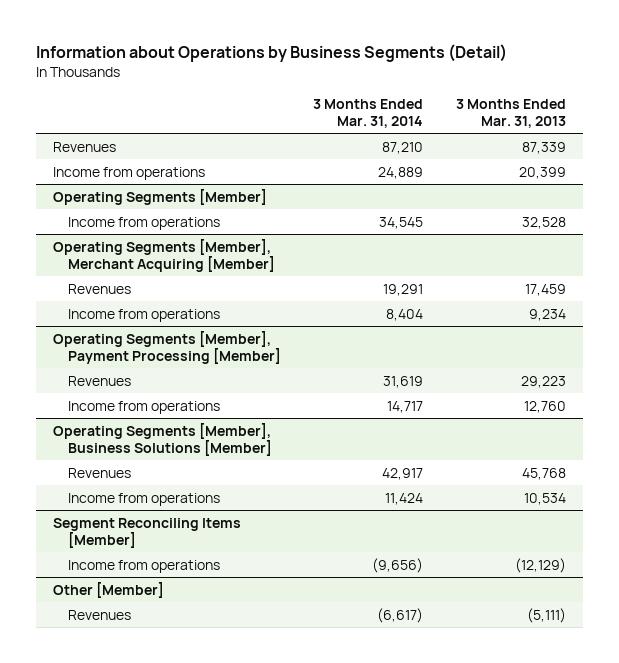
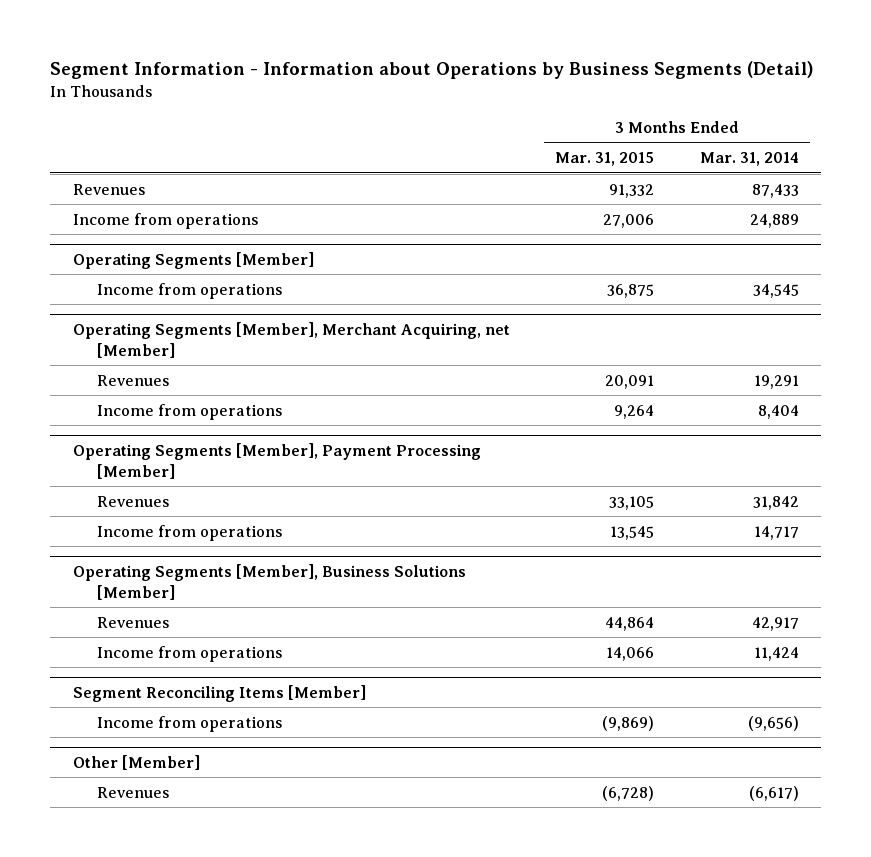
[36,44,508,63] Information about Operations by Business Segments (Detail) -> [49,60,814,79] Segment Information - Information about Operations by Business Segments (Detail)
[456,98,567,128] 3 Months Ended Mar. 31, 2013 -> none
none -> [555,152,655,167] Mar. 31, 2015
[382,141,424,154] 87,210 -> [751,183,799,198] 87,433
[52,238,275,272] Operating Segments [Member], Merchant Acquiring [Member] -> [72,321,510,358] Operating Segments [Member], Merchant Acquiring, net [Member]
[383,375,424,388] 31,619 -> [752,495,799,510] 31,842

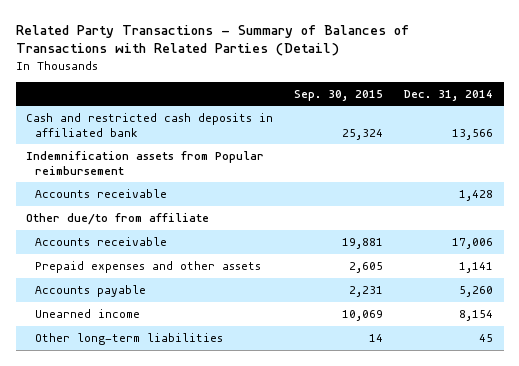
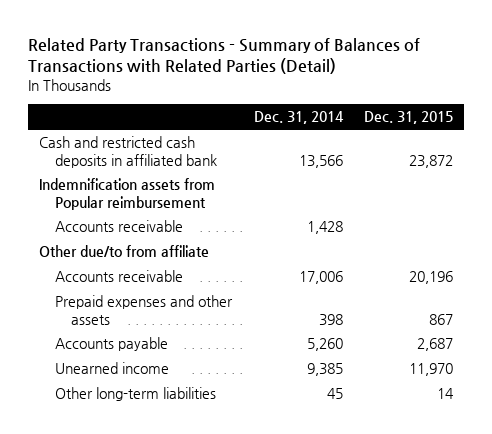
[294,89,384,101] Sep. 30, 2015 -> none
none -> [364,111,454,125] Dec. 31, 2015
[459,261,494,273] 1,141 -> [318,313,343,326] 398
[459,309,494,321] 8,154 -> [306,363,343,377] 9,385

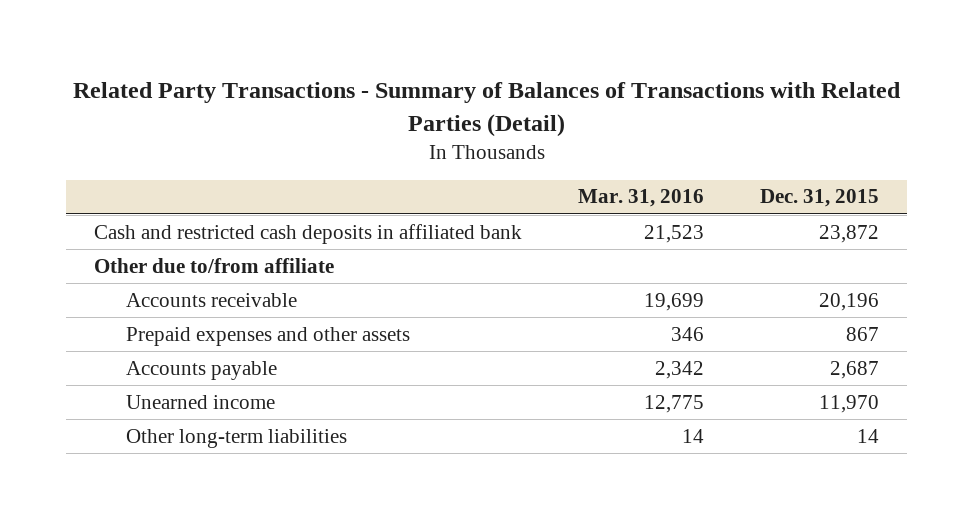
[253,111,344,125] Dec. 31, 2014 -> none
none -> [578,189,705,208] Mar. 31, 2016
[38,178,215,210] Indemnification assets from Popular reimbursement -> none
[54,220,183,233] Accounts receivable -> none
[38,245,209,258] Other due/to from affiliate -> [94,257,335,273] Other due to/from affiliate

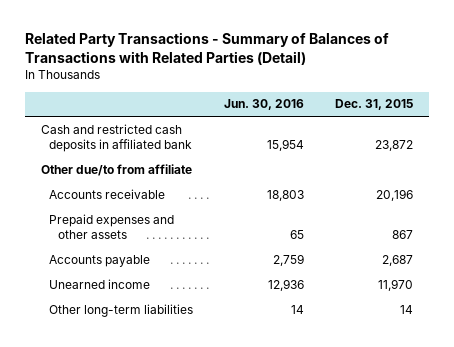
[578,189,705,208] Mar. 31, 2016 -> none
none -> [224,99,305,111] Jun. 30, 2016
[94,257,335,273] Other due to/from affiliate -> [40,163,192,176] Other due/to from affiliate

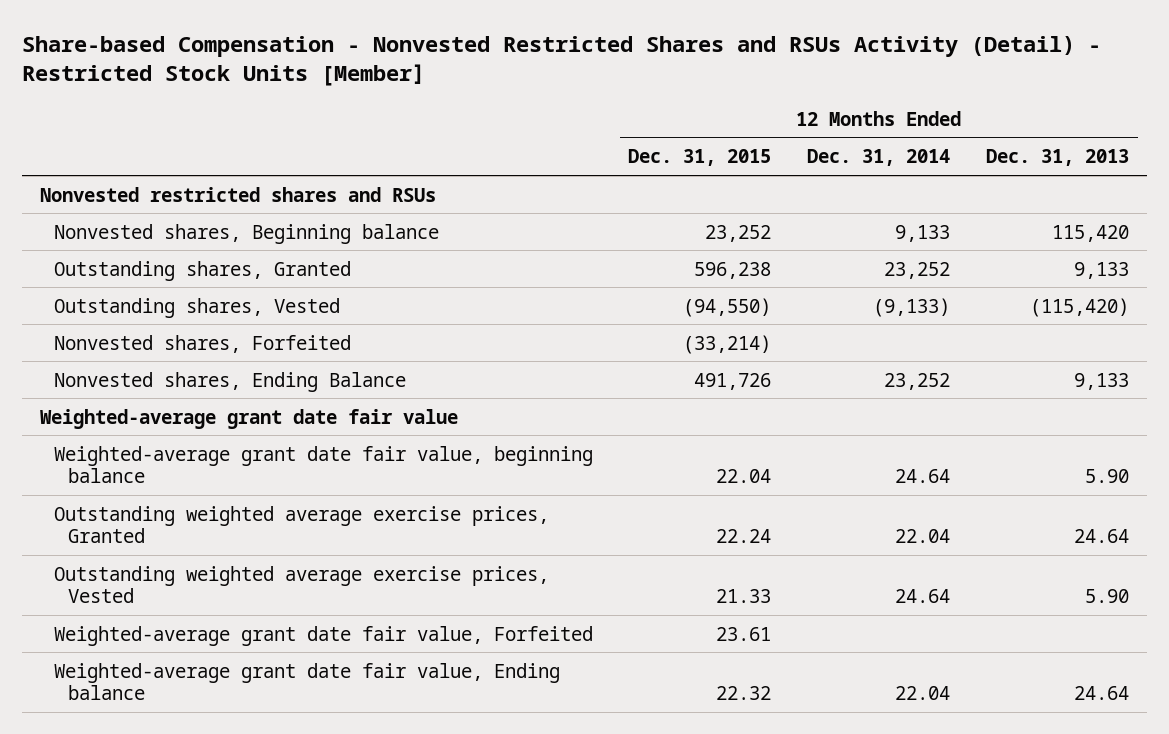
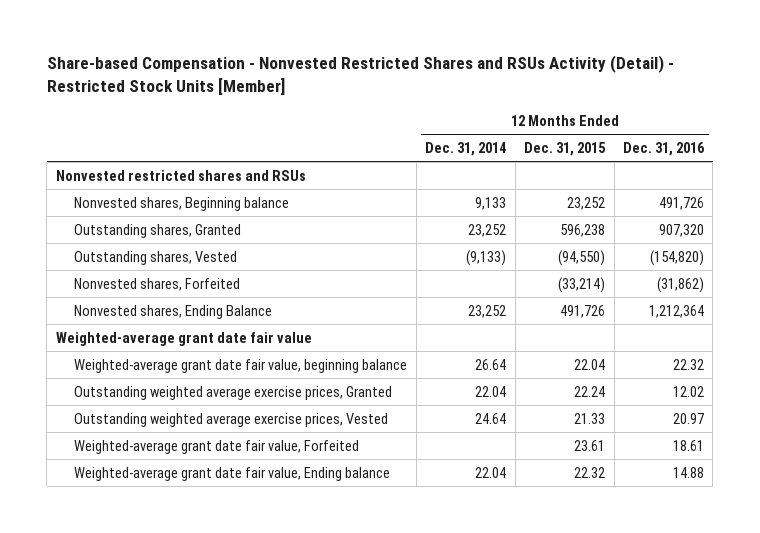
[986,149,1130,167] Dec. 31, 2013 -> none
none -> [623,141,706,156] Dec. 31, 2016
[895,468,951,483] 24.64 -> [475,358,507,370] 26.64

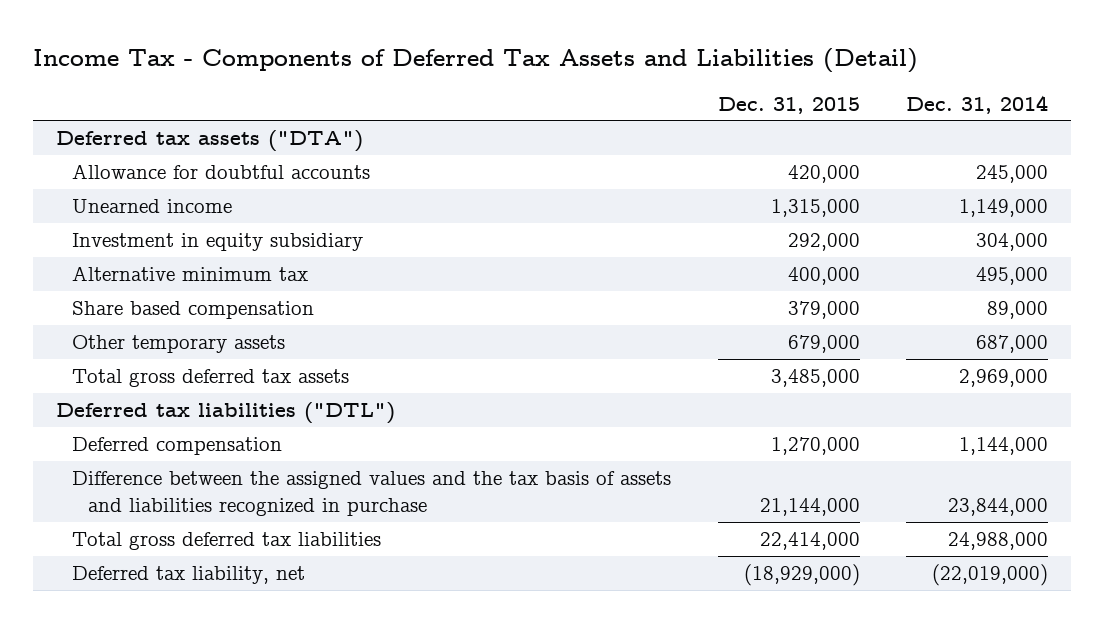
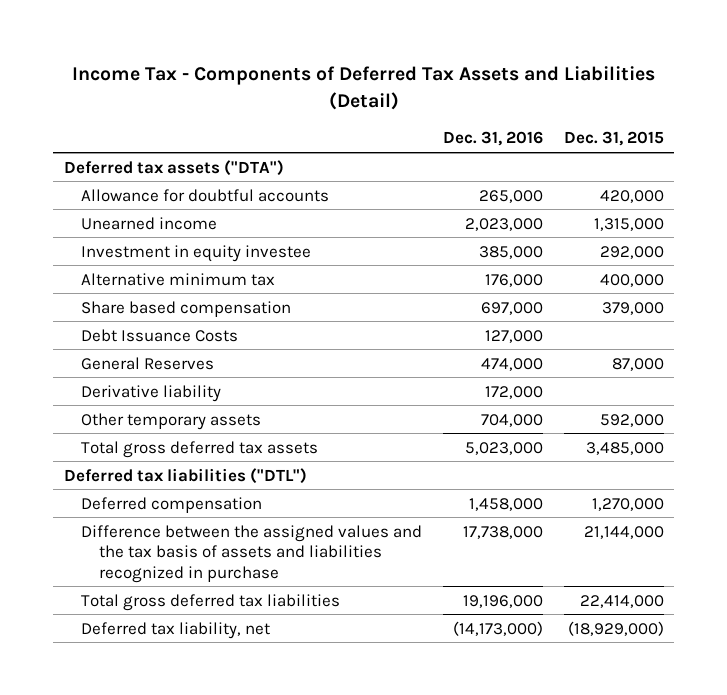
[906,94,1049,114] Dec. 31, 2014 -> none
none -> [443,131,544,147] Dec. 31, 2016
[72,233,364,252] Investment in equity subsidiary -> [81,244,312,262] Investment in equity investee
none -> [81,328,239,342] Debt Issuance Costs
none -> [81,356,215,370] General Reserves
none -> [81,384,222,402] Derivative liability
[787,335,860,354] 679,000 -> [599,413,664,427] 592,000

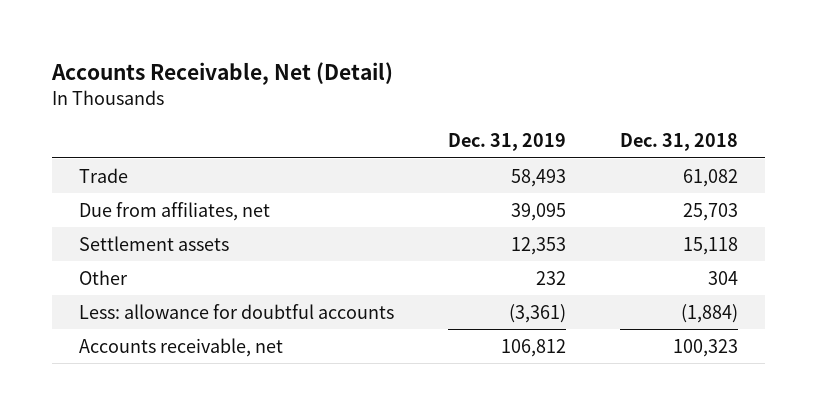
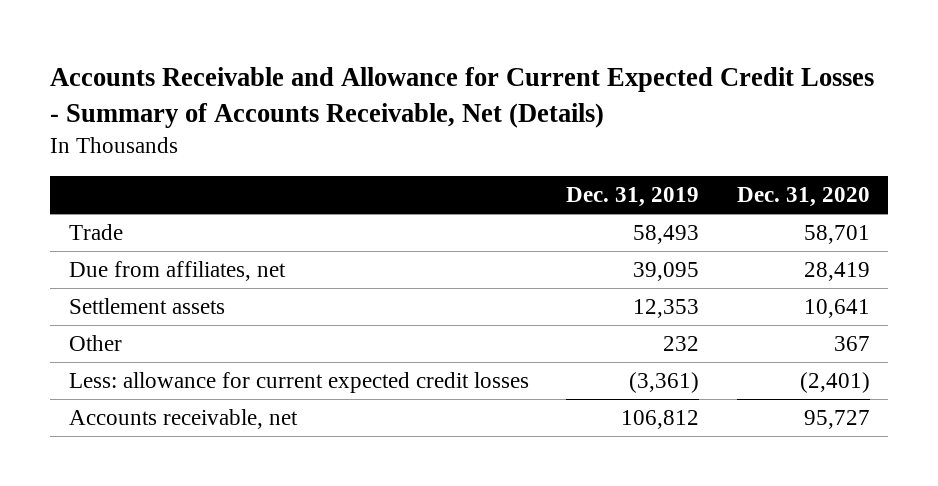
[51,62,394,86] Accounts Receivable, Net (Detail) -> [50,66,875,128] Accounts Receivable and Allowance for Current Expected Credit Losses - Summary of Accounts Receivable, Net (Details)
[619,133,738,152] Dec. 31, 2018 -> none
none -> [736,186,870,207] Dec. 31, 2020
[79,303,395,319] Less: allowance for doubtful accounts -> [68,372,529,394] Less: allowance for current expected credit losses

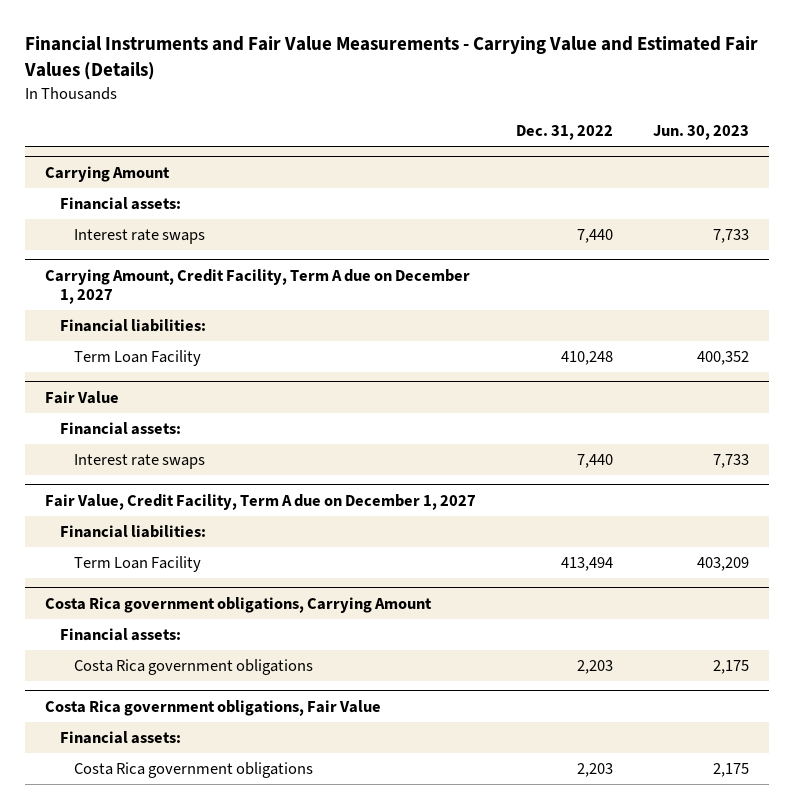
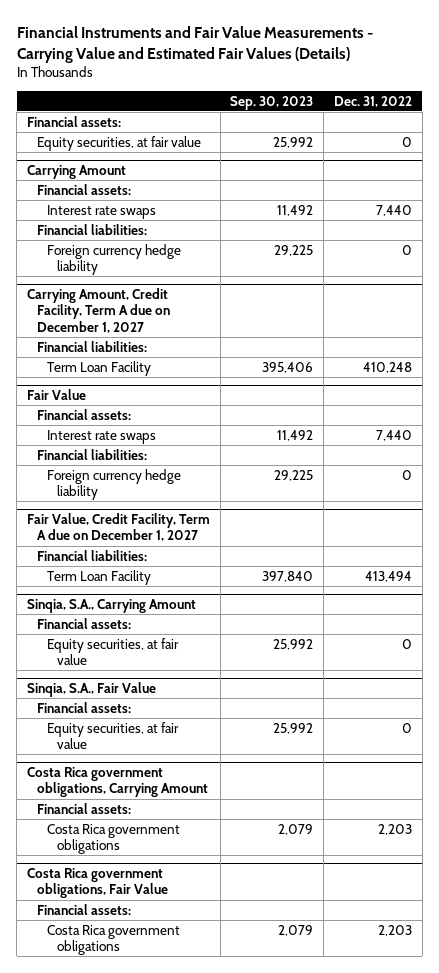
[653,125,750,141] Jun. 30, 2023 -> none
none -> [230,95,314,110] Sep. 30, 2023
none -> [26,115,121,127] Financial assets:
none -> [37,135,202,151] Equity securities, at fair value
none -> [37,223,148,235] Financial liabilities:
none -> [47,243,182,276] Foreign currency hedge liability
none -> [37,448,148,460] Financial liabilities:
none -> [47,468,182,501] Foreign currency hedge liability
none -> [26,599,196,614] Sinqia, S.A., Carrying Amount
none -> [37,617,132,629] Financial assets:
none -> [47,637,180,666] Equity securities, at fair value
none -> [26,682,156,698] Sinqia, S.A., Fair Value
none -> [37,701,132,713] Financial assets:
none -> [47,721,180,750] Equity securities, at fair value

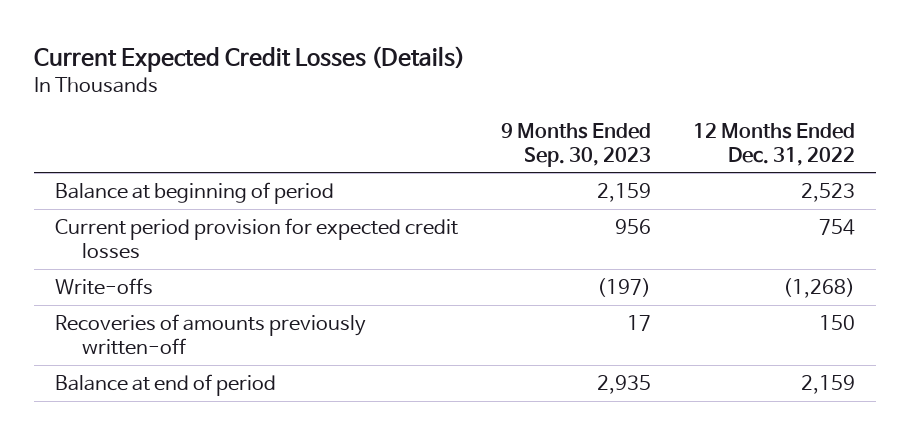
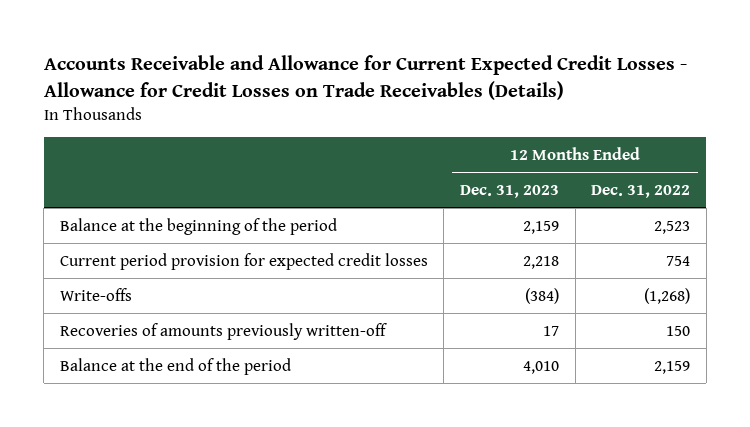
[34,46,466,73] Current Expected Credit Losses (Details) -> [43,55,687,100] Accounts Receivable and Allowance for Current Expected Credit Losses - Allowance for Credit Losses on Trade Receivables (Details)
[500,122,651,167] 9 Months Ended Sep. 30, 2023 -> none
none -> [459,184,559,198] Dec. 31, 2023
[55,181,335,204] Balance at beginning of period -> [59,217,337,235] Balance at the beginning of the period
[55,373,277,396] Balance at end of period -> [59,357,291,375] Balance at the end of the period

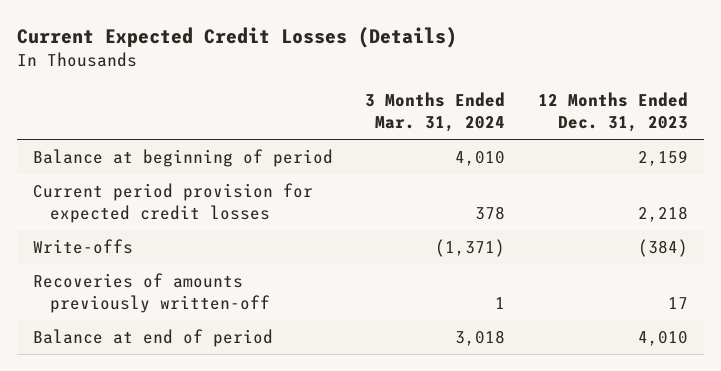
[43,55,687,100] Accounts Receivable and Allowance for Current Expected Credit Losses - Allowance for Credit Losses on Trade Receivables (Details) -> [16,27,457,49] Current Expected Credit Losses (Details)
[591,184,691,198] Dec. 31, 2022 -> none
none -> [365,92,506,132] 3 Months Ended Mar. 31, 2024
[59,217,337,235] Balance at the beginning of the period -> [33,149,334,168] Balance at beginning of period
[59,357,291,375] Balance at the end of the period -> [33,329,274,348] Balance at end of period

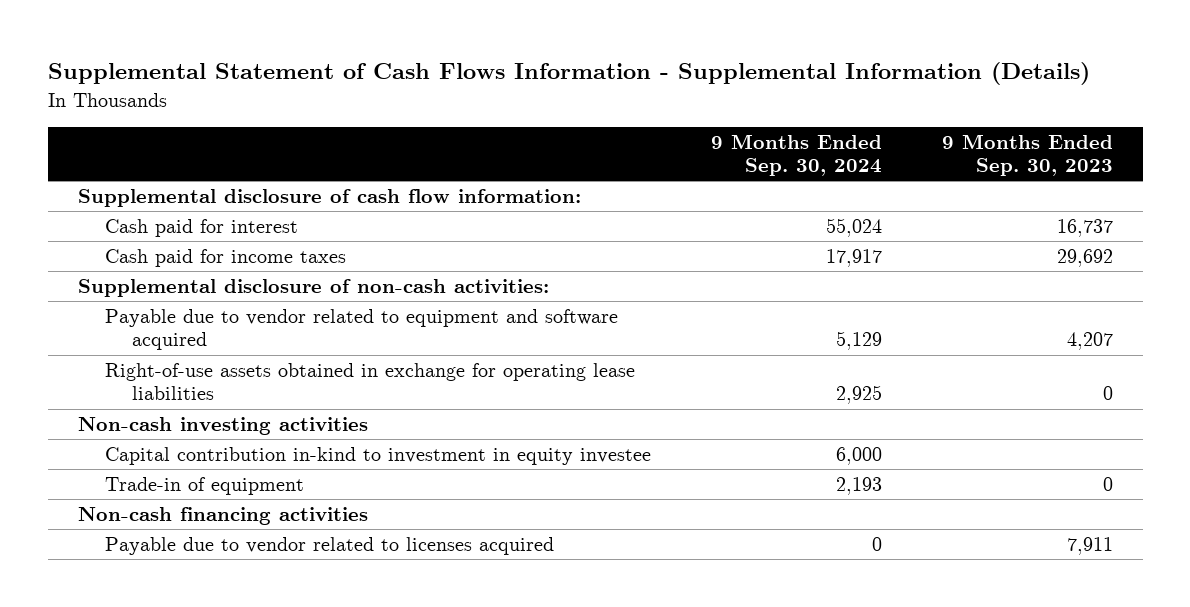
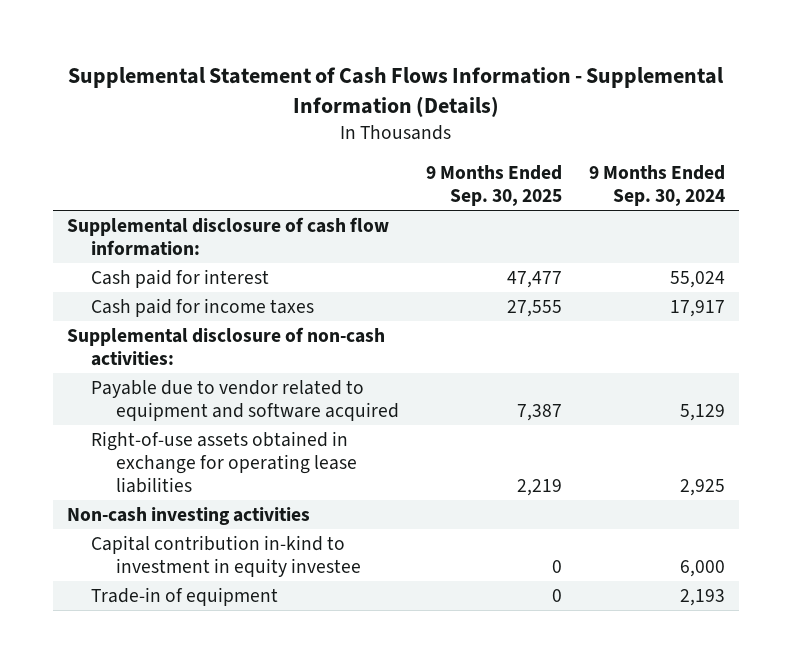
[941,133,1113,177] 9 Months Ended Sep. 30, 2023 -> none
none -> [426,165,563,207] 9 Months Ended Sep. 30, 2025
[77,507,368,526] Non-cash financing activities -> none
[104,537,554,556] Payable due to vendor related to licenses acquired -> none

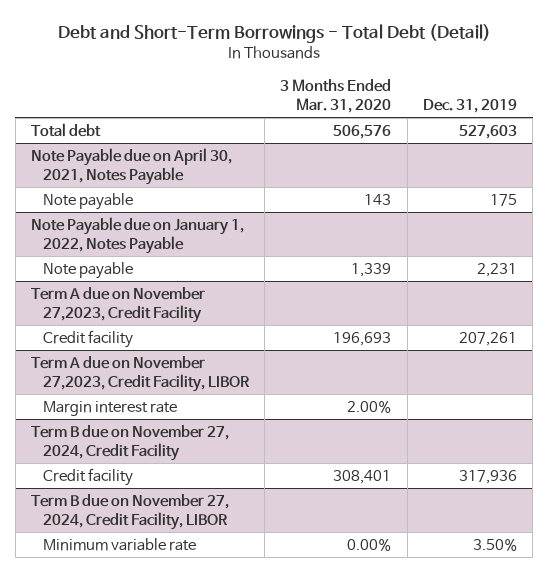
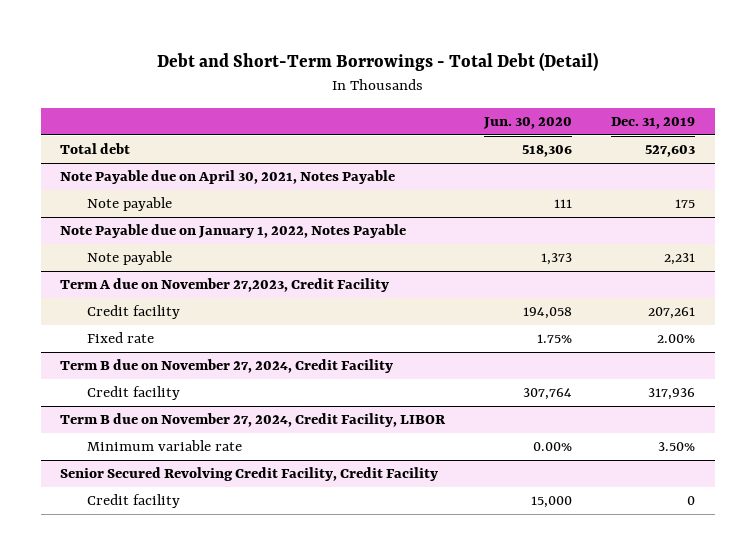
[280,79,392,113] 3 Months Ended Mar. 31, 2020 -> none
none -> [483,116,573,129] Jun. 30, 2020
[30,355,250,392] Term A due on November 27,2023, Credit Facility, LIBOR -> none
[42,400,177,416] Margin interest rate -> none
none -> [86,332,154,344] Fixed rate
none -> [60,467,439,482] Senior Secured Revolving Credit Facility, Credit Facility
none -> [86,494,180,509] Credit facility

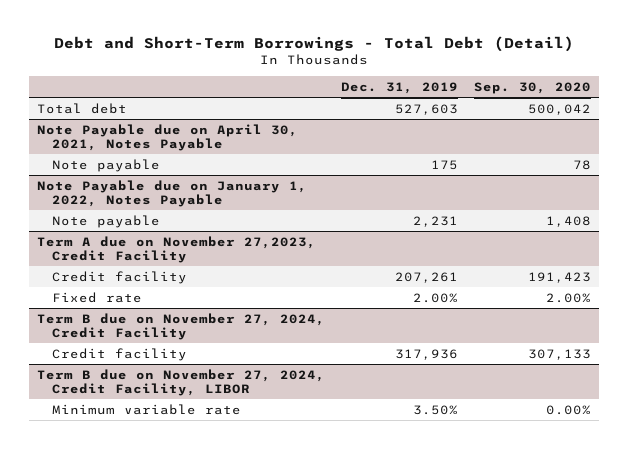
[483,116,573,129] Jun. 30, 2020 -> none
none -> [473,82,591,95] Sep. 30, 2020
[60,467,439,482] Senior Secured Revolving Credit Facility, Credit Facility -> none
[86,494,180,509] Credit facility -> none

